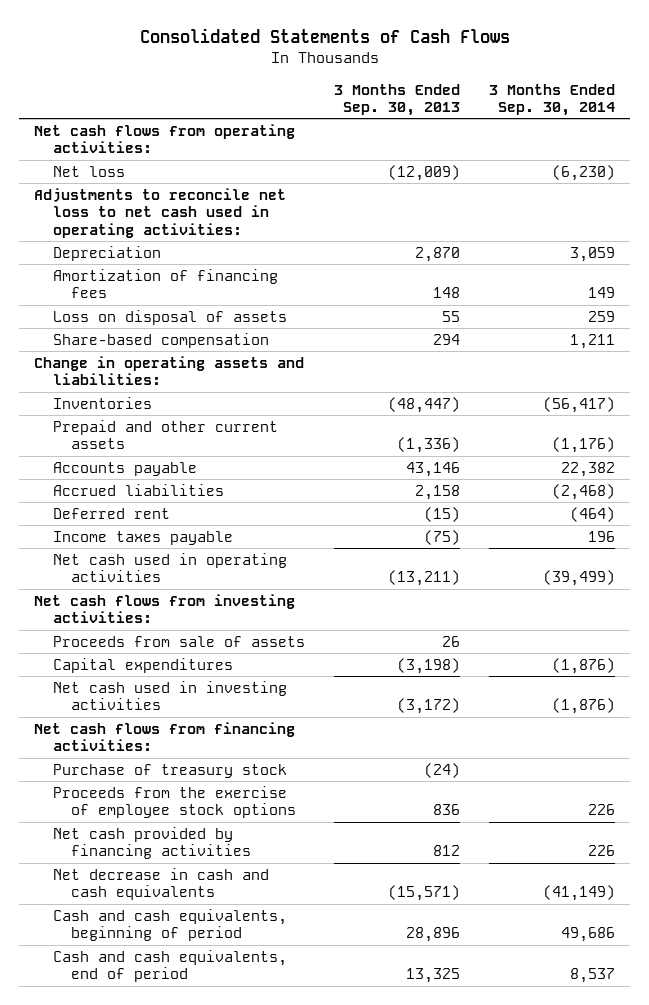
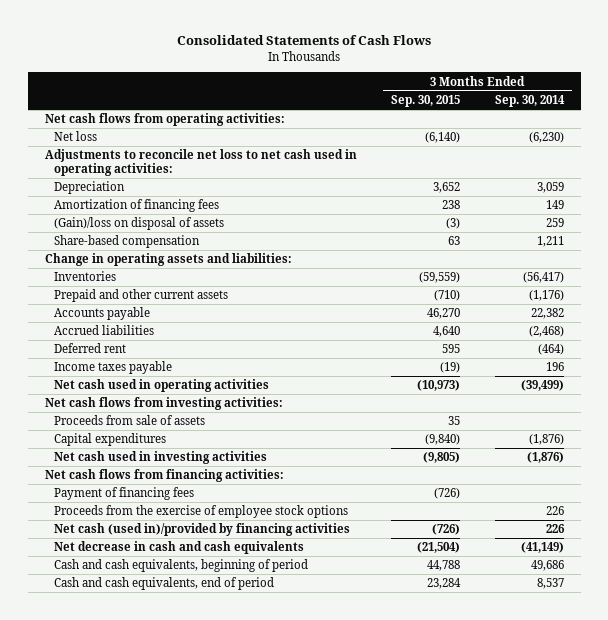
[333,83,460,116] 3 Months Ended Sep. 30, 2013 -> none
none -> [391,95,461,108] Sep. 30, 2015
[52,309,287,325] Loss on disposal of assets -> [53,217,224,231] (Gain)/loss on disposal of assets
[52,763,287,778] Purchase of treasury stock -> none
none -> [53,487,194,501] Payment of financing fees
[52,826,252,860] Net cash provided by financing activities -> [53,523,350,537] Net cash (used in)/provided by financing activities

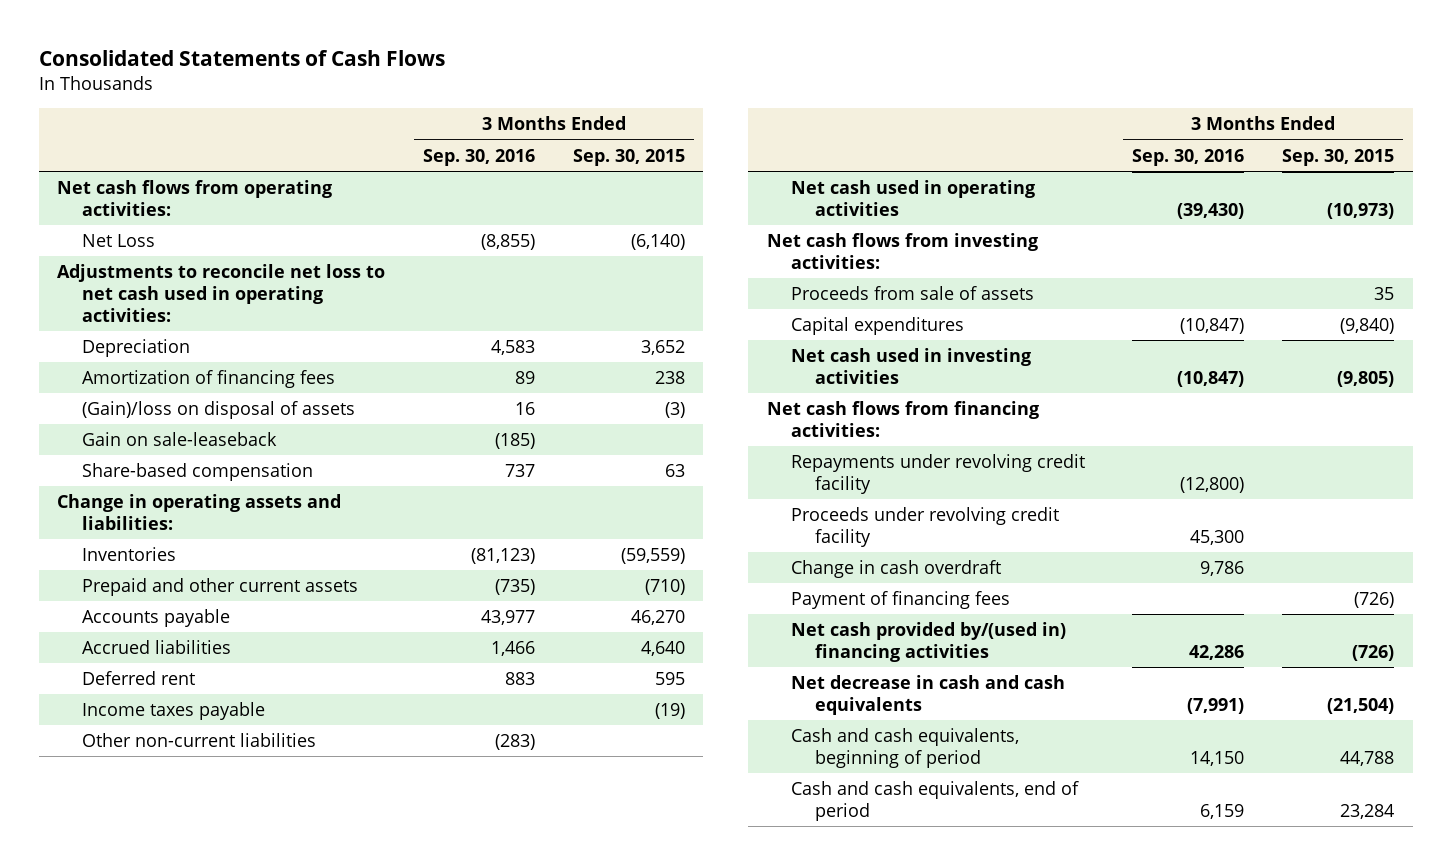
[494,95,565,108] Sep. 30, 2014 -> none
none -> [423,148,536,166] Sep. 30, 2016
[53,131,97,142] Net loss -> [81,234,155,248] Net Loss
none -> [81,432,277,447] Gain on sale-leaseback
none -> [81,733,316,748] Other non-current liabilities
none -> [790,454,1085,494] Repayments under revolving credit facility
none -> [790,507,1059,547] Proceeds under revolving credit facility
none -> [790,560,1001,579] Change in cash overdraft
[53,505,348,519] Proceeds from the exercise of employee stock options -> none
[53,523,350,537] Net cash (used in)/provided by financing activities -> [790,622,1066,662] Net cash provided by/(used in) financing activities

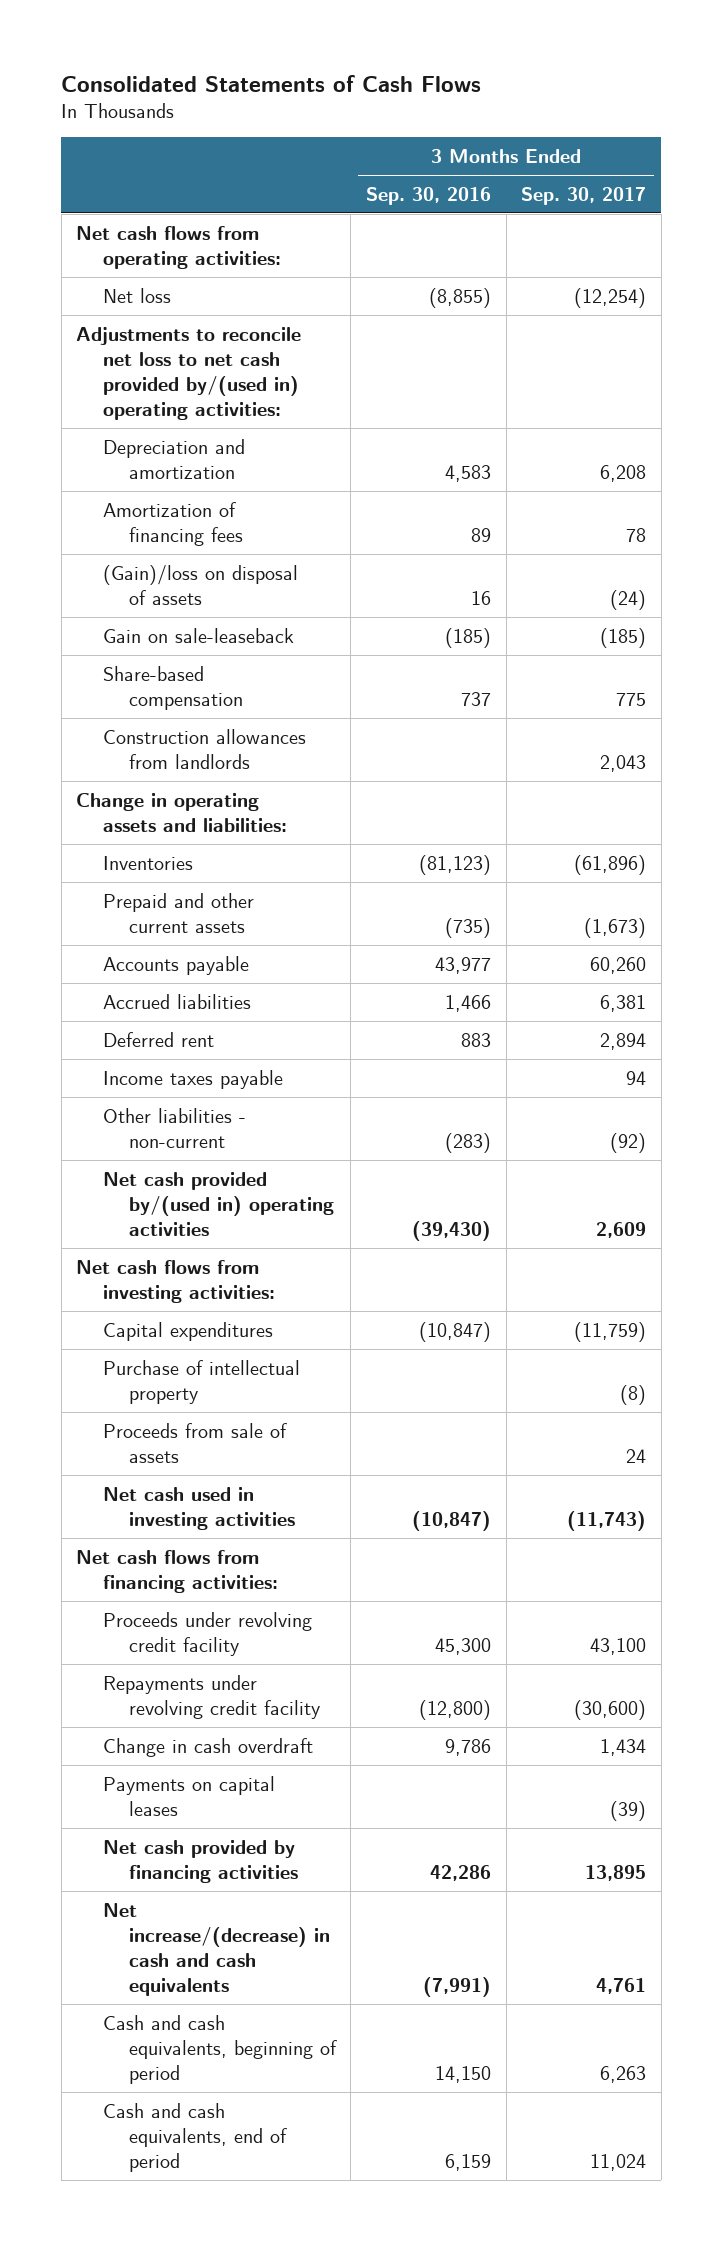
[572,148,685,166] Sep. 30, 2015 -> none
none -> [521,186,647,205] Sep. 30, 2017
[81,234,155,248] Net Loss -> [102,287,171,303] Net loss
[57,264,386,322] Adjustments to reconcile net loss to net cash used in operating activities: -> [76,326,302,420] Adjustments to reconcile net loss to net cash provided by/(used in) operating activities:
[81,339,190,358] Depreciation -> [102,438,245,479] Depreciation and amortization
none -> [102,728,306,769] Construction allowances from landlords
[81,733,316,748] Other non-current liabilities -> [102,1107,246,1148] Other liabilities - non-current
[790,180,1035,216] Net cash used in operating activities -> [102,1171,334,1236] Net cash provided by/(used in) operating activities
none -> [102,1359,300,1404] Purchase of intellectual property
[790,286,1034,301] Proceeds from sale of assets -> [102,1422,287,1463] Proceeds from sale of assets
[790,454,1085,494] Repayments under revolving credit facility -> [102,1674,320,1719] Repayments under revolving credit facility
[790,591,1010,610] Payment of financing fees -> none
none -> [102,1775,275,1816] Payments on capital leases
[790,622,1066,662] Net cash provided by/(used in) financing activities -> [102,1839,298,1883] Net cash provided by financing activities
[790,675,1065,715] Net decrease in cash and cash equivalents -> [102,1902,330,1996] Net increase/(decrease) in cash and cash equivalents

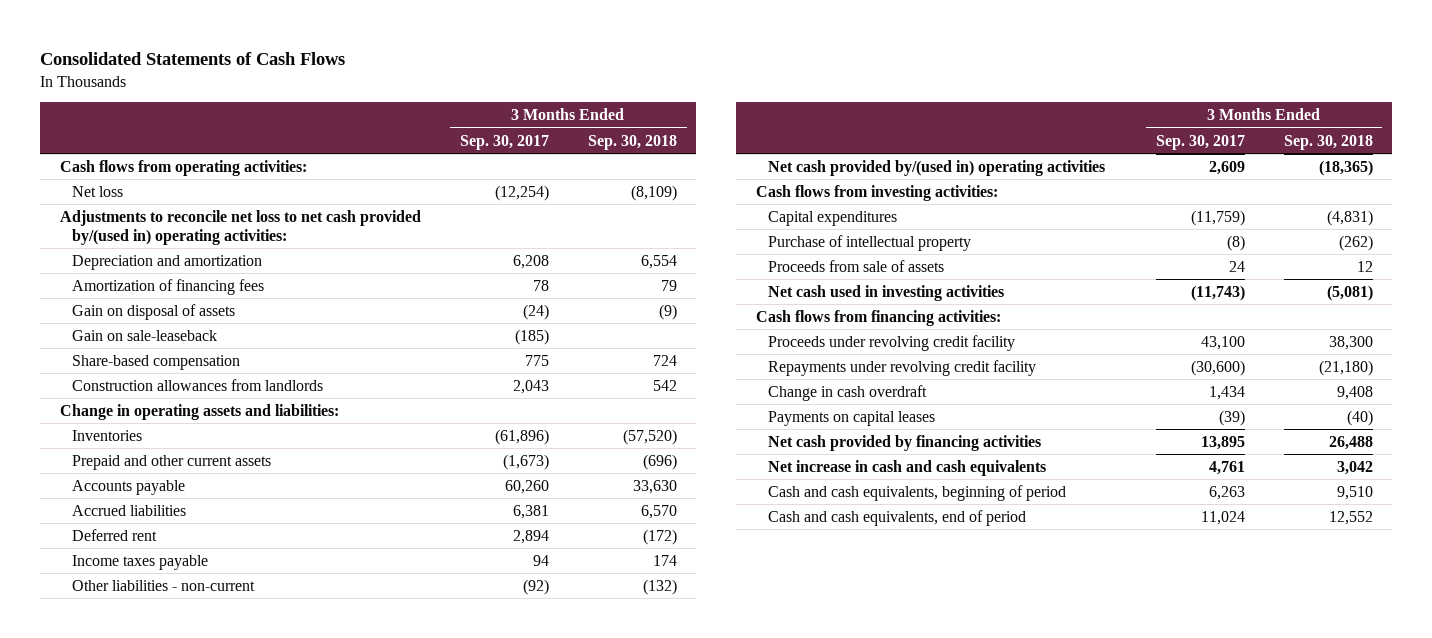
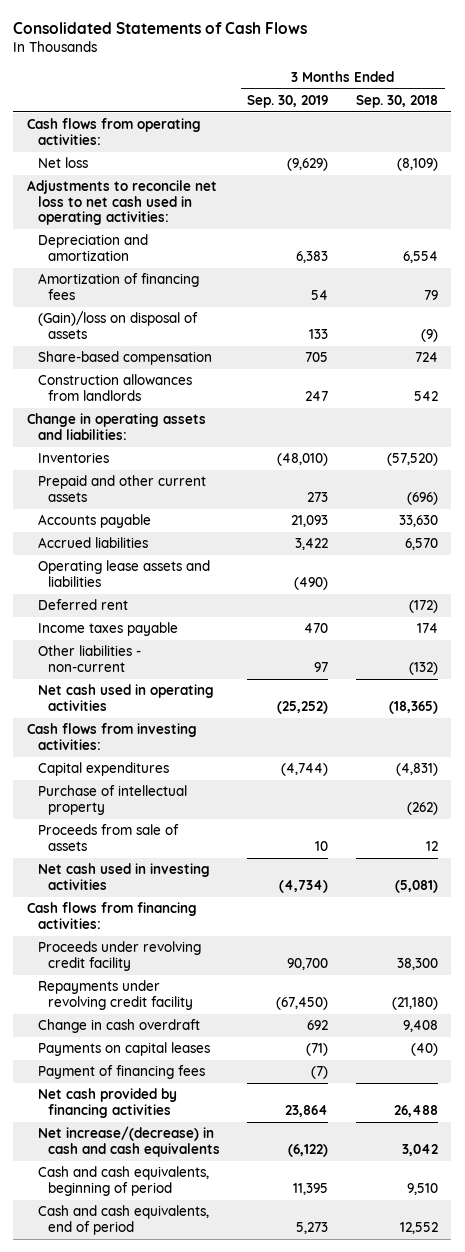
[459,134,549,150] Sep. 30, 2017 -> none
none -> [247,95,329,109] Sep. 30, 2019
[59,209,421,245] Adjustments to reconcile net loss to net cash provided by/(used in) operating activities: -> [27,180,218,226] Adjustments to reconcile net loss to net cash used in operating activities:
[72,329,218,341] Gain on sale-leaseback -> none
[72,303,236,320] Gain on disposal of assets -> [37,311,198,339] (Gain)/loss on disposal of assets
none -> [37,560,210,587] Operating lease assets and liabilities
[768,159,1106,176] Net cash provided by/(used in) operating activities -> [37,684,214,711] Net cash used in operating activities
none -> [37,1065,205,1080] Payment of financing fees
[768,459,1047,476] Net increase in cash and cash equivalents -> [37,1126,221,1157] Net increase/(decrease) in cash and cash equivalents

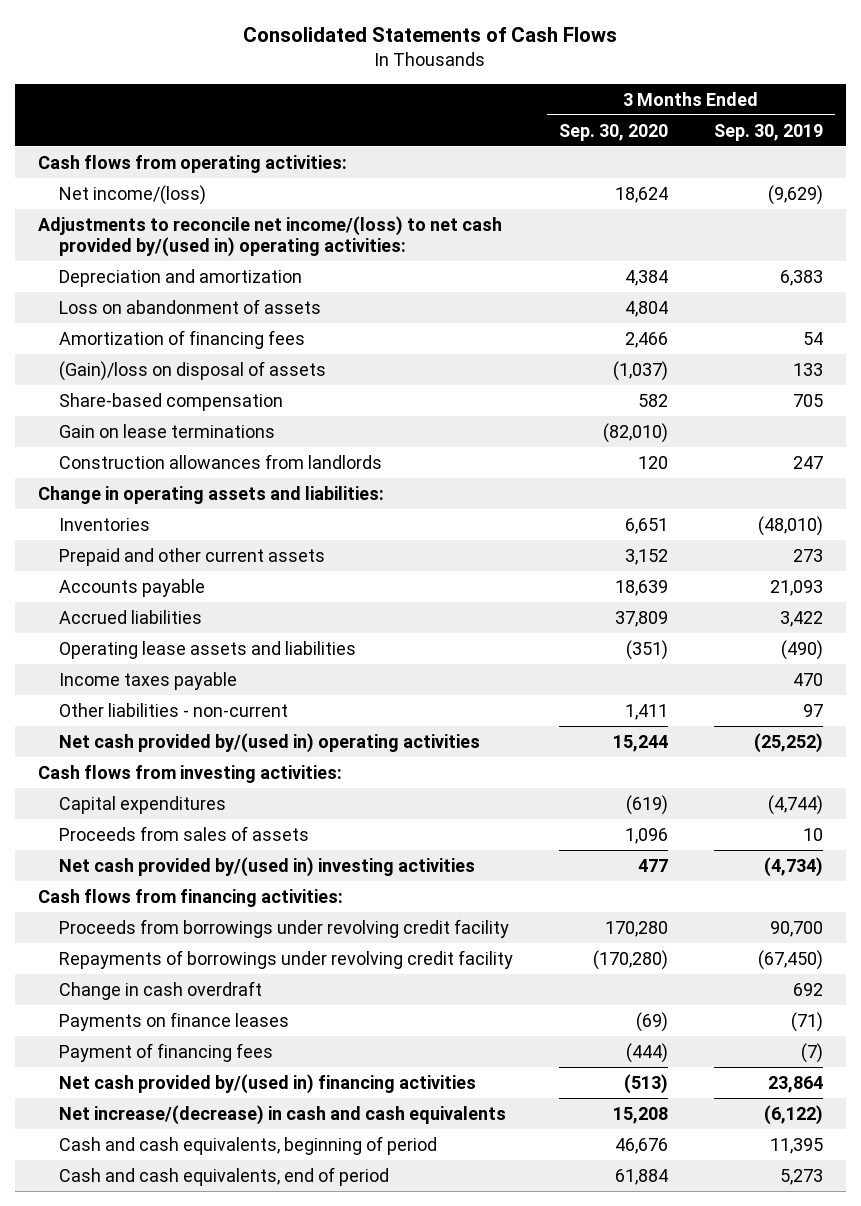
[355,95,438,109] Sep. 30, 2018 -> none
none -> [558,123,668,141] Sep. 30, 2020
[37,157,88,169] Net loss -> [58,184,206,205] Net income/(loss)
[27,180,218,226] Adjustments to reconcile net loss to net cash used in operating activities: -> [37,215,502,258] Adjustments to reconcile net income/(loss) to net cash provided by/(used in) operating activities:
none -> [58,298,321,314] Loss on abandonment of assets
none -> [58,423,275,438] Gain on lease terminations
[37,599,128,611] Deferred rent -> none
[37,684,214,711] Net cash used in operating activities -> [58,732,480,753] Net cash provided by/(used in) operating activities
[37,785,187,815] Purchase of intellectual property -> none
[37,824,179,851] Proceeds from sale of assets -> [58,825,309,841] Proceeds from sales of assets
[37,863,210,890] Net cash used in investing activities -> [58,856,475,877] Net cash provided by/(used in) investing activities
[37,941,201,971] Proceeds under revolving credit facility -> [58,918,509,938] Proceeds from borrowings under revolving credit facility
[37,980,194,1010] Repayments under revolving credit facility -> [58,949,513,969] Repayments of borrowings under revolving credit facility
[37,1042,210,1057] Payments on capital leases -> [58,1011,289,1031] Payments on finance leases
[37,1088,177,1118] Net cash provided by financing activities -> [58,1073,476,1094] Net cash provided by/(used in) financing activities

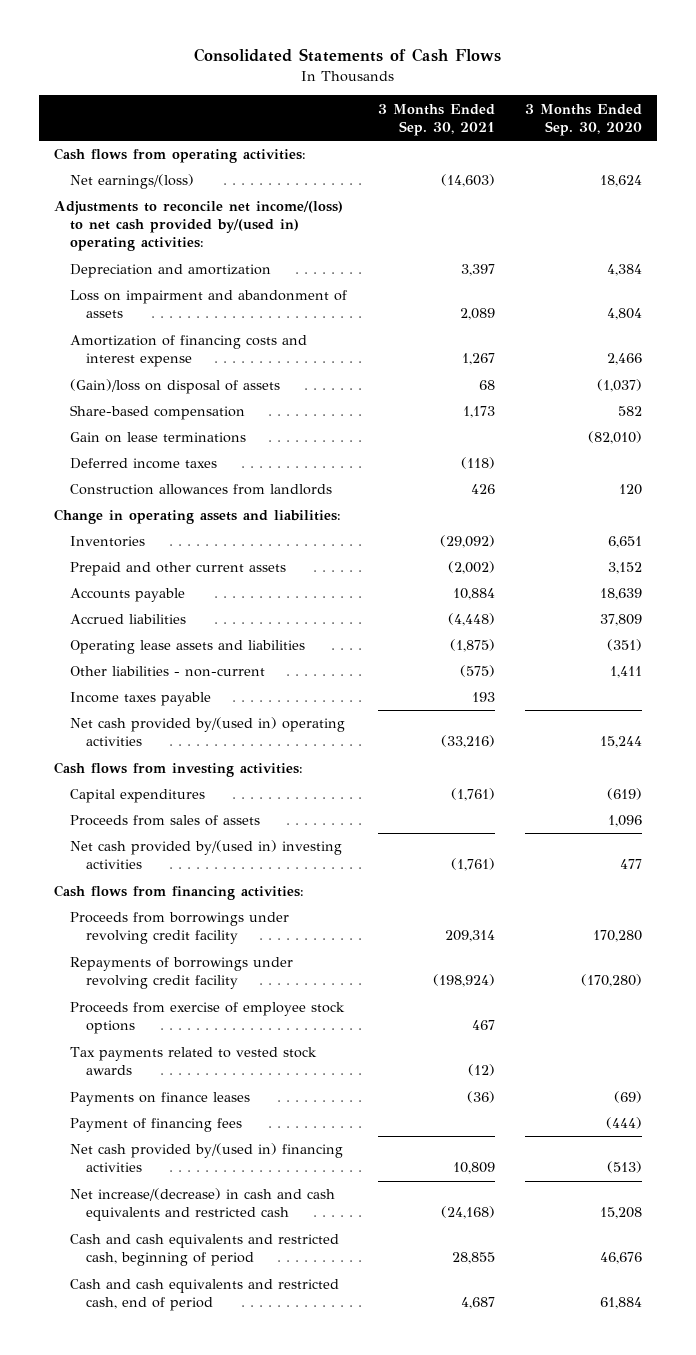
[714,123,824,141] Sep. 30, 2019 -> none
none -> [377,103,495,136] 3 Months Ended Sep. 30, 2021
[58,184,206,205] Net income/(loss) -> [70,174,195,190] Net earnings/(loss)
[58,298,321,314] Loss on abandonment of assets -> [70,290,348,319] Loss on impairment and abandonment of assets
[58,329,305,349] Amortization of financing fees -> [70,335,308,368] Amortization of financing costs and interest expense
none -> [70,458,218,470] Deferred income taxes
[58,671,237,690] Income taxes payable -> [70,692,212,707] Income taxes payable
[58,980,262,1000] Change in cash overdraft -> none
none -> [70,1002,346,1035] Proceeds from exercise of employee stock options
none -> [70,1047,318,1076] Tax payments related to vested stock awards
[58,1104,506,1125] Net increase/(decrease) in cash and cash equivalents -> [70,1188,336,1222] Net increase/(decrease) in cash and cash equivalents and restricted cash
[58,1135,437,1155] Cash and cash equivalents, beginning of period -> [70,1234,340,1267] Cash and cash equivalents and restricted cash, beginning of period
[58,1166,389,1186] Cash and cash equivalents, end of period -> [70,1279,340,1312] Cash and cash equivalents and restricted cash, end of period

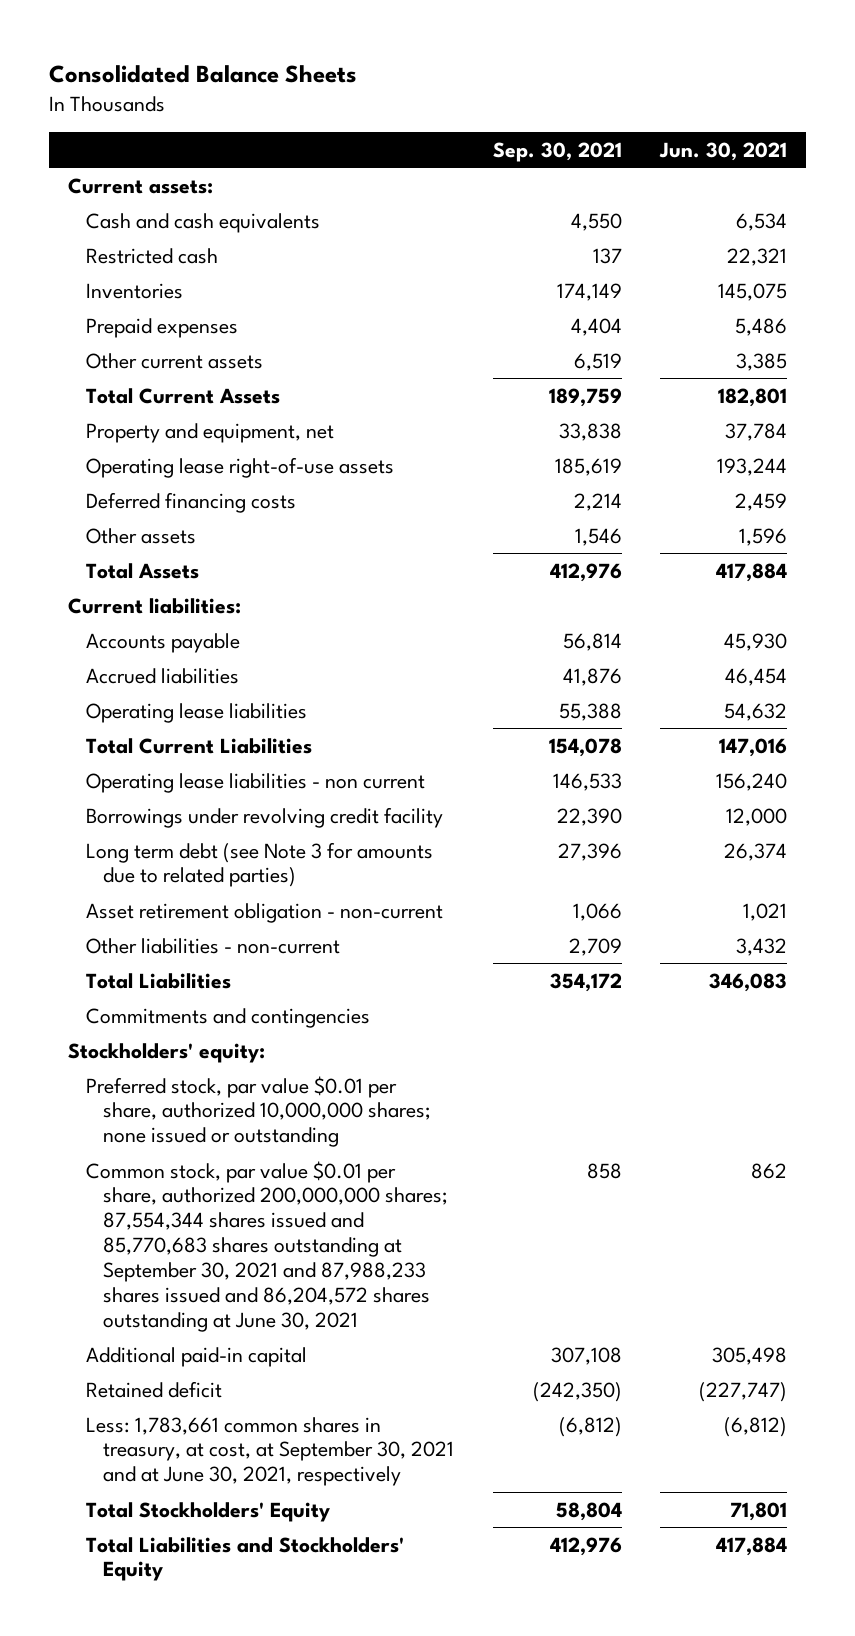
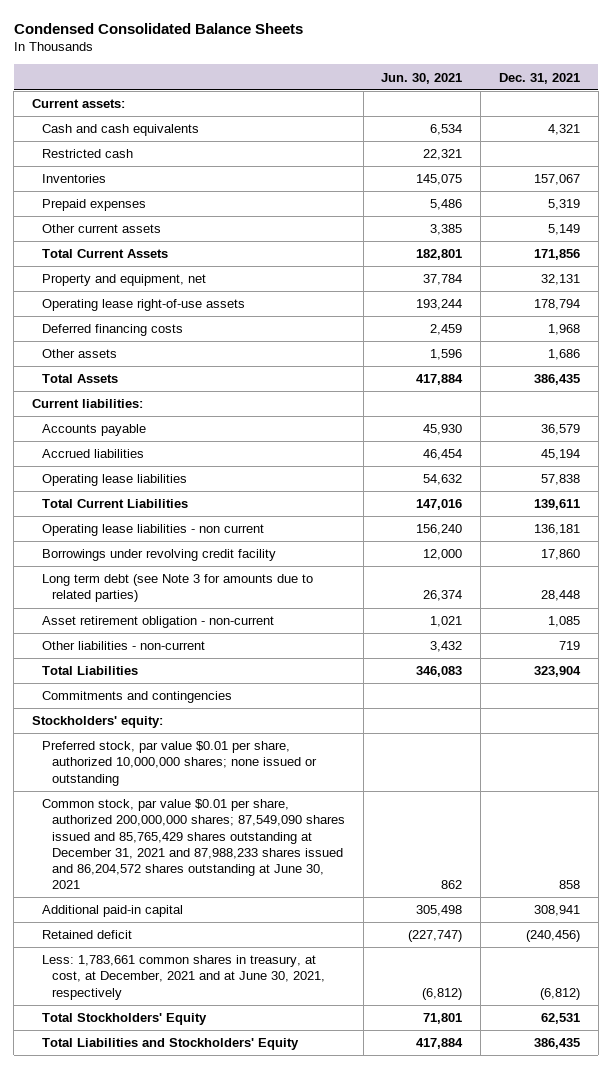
[48,65,357,84] Consolidated Balance Sheets -> [13,23,303,35] Condensed Consolidated Balance Sheets
[492,141,622,162] Sep. 30, 2021 -> none
none -> [498,72,580,84] Dec. 31, 2021
[85,1160,449,1333] Common stock, par value $0.01 per share, authorized 200,000,000 shares; 87,554,344 shares issued and 85,770,683 shares outstanding at September 30, 2021 and 87,988,233 shares issued and 86,204,572 shares outstanding at June 30, 2021 -> [42,799,345,890] Common stock, par value $0.01 per share, authorized 200,000,000 shares; 87,549,090 shares issued and 85,765,429 shares outstanding at December 31, 2021 and 87,988,233 shares issued and 86,204,572 shares outstanding at June 30, 2021
[85,1416,455,1487] Less: 1,783,661 common shares in treasury, at cost, at September 30, 2021 and at June 30, 2021, respectively -> [42,955,325,1000] Less: 1,783,661 common shares in treasury, at cost, at December, 2021 and at June 30, 2021, respectively

